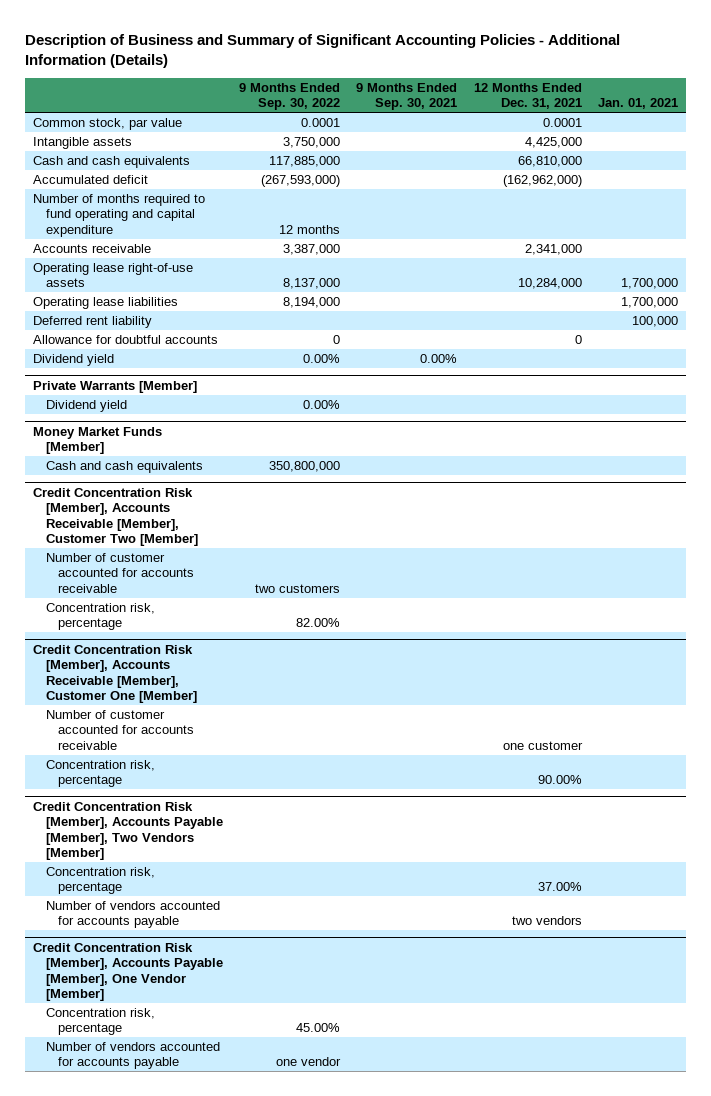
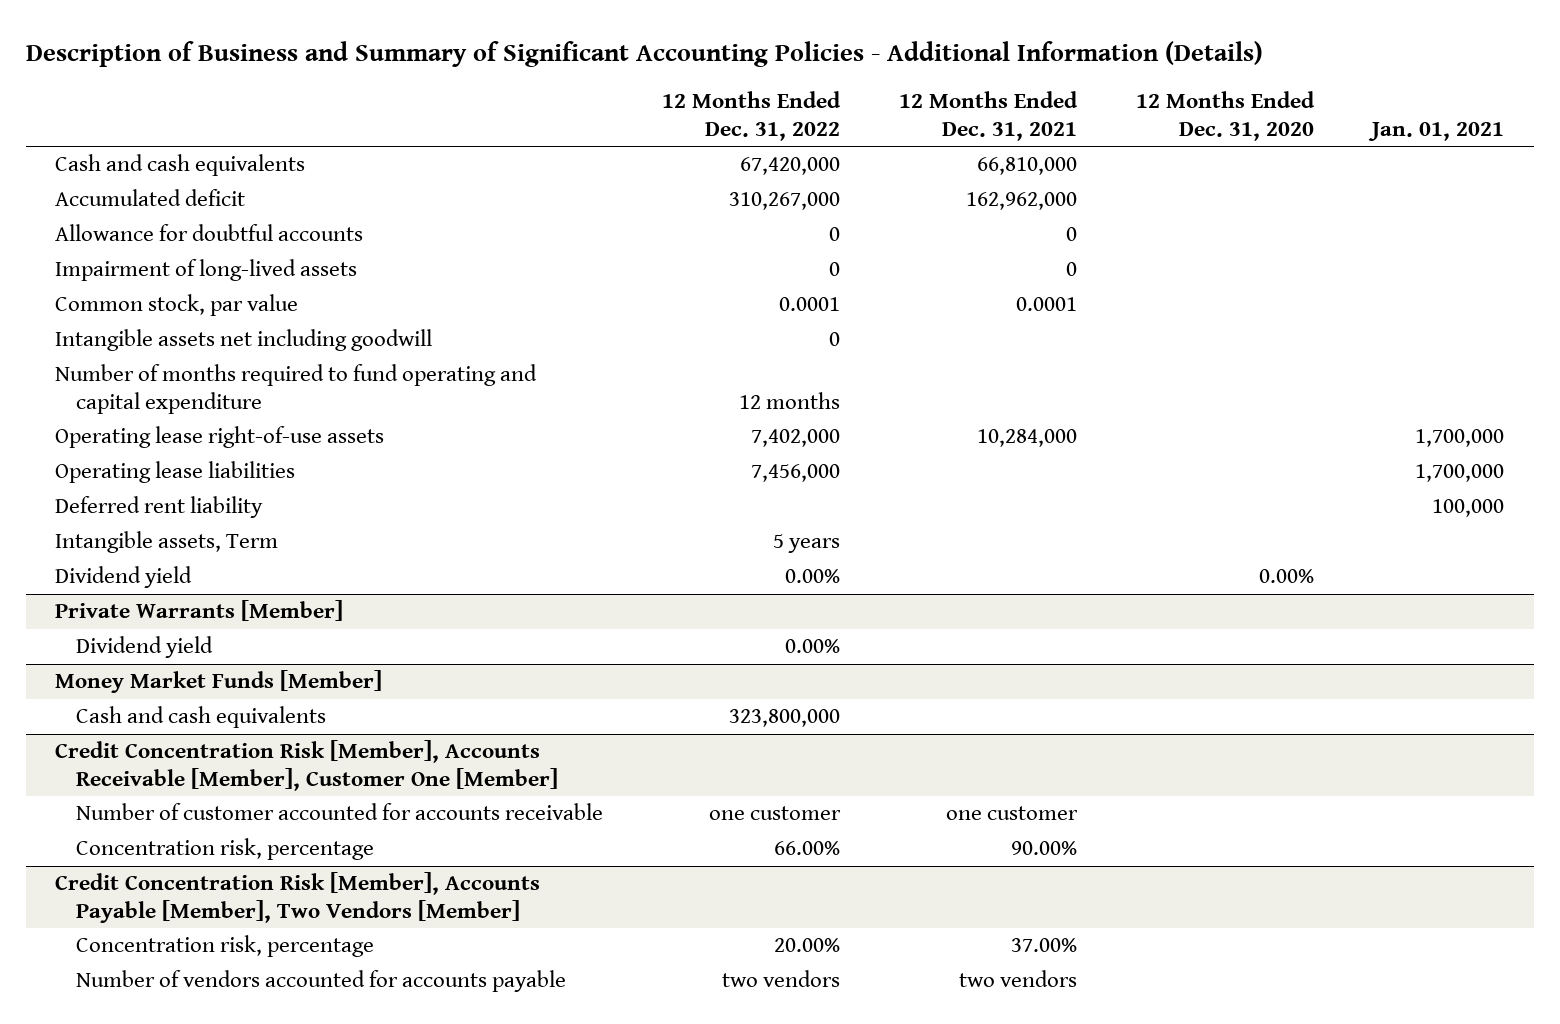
[239,82,341,111] 9 Months Ended Sep. 30, 2022 -> none
[356,82,458,111] 9 Months Ended Sep. 30, 2021 -> none
none -> [662,91,842,142] 12 Months Ended Dec. 31, 2022
none -> [1135,91,1315,142] 12 Months Ended Dec. 31, 2020
[32,136,132,149] Intangible assets -> none
[502,174,582,187] (162,962,000) -> [965,192,1077,211] 162,962,000
[32,334,218,344] Allowance for doubtful accounts -> [55,224,364,242] Allowance for doubtful accounts
none -> [55,259,358,282] Impairment of long-lived assets
[32,117,182,130] Common stock, par value -> [55,294,299,317] Common stock, par value
none -> [55,329,433,352] Intangible assets net including goodwill
[32,243,151,253] Accounts receivable -> none
none -> [55,531,279,554] Intangible assets, Term
[32,487,198,547] Credit Concentration Risk [Member], Accounts Receivable [Member], Customer Two [Member] -> none
[45,552,195,594] Number of customer accounted for accounts receivable -> none
[45,602,155,631] Concentration risk, percentage -> none
[32,942,223,1002] Credit Concentration Risk [Member], Accounts Payable [Member], One Vendor [Member] -> none
[45,1007,155,1036] Concentration risk, percentage -> none
[45,1041,220,1070] Number of vendors accounted for accounts payable -> none

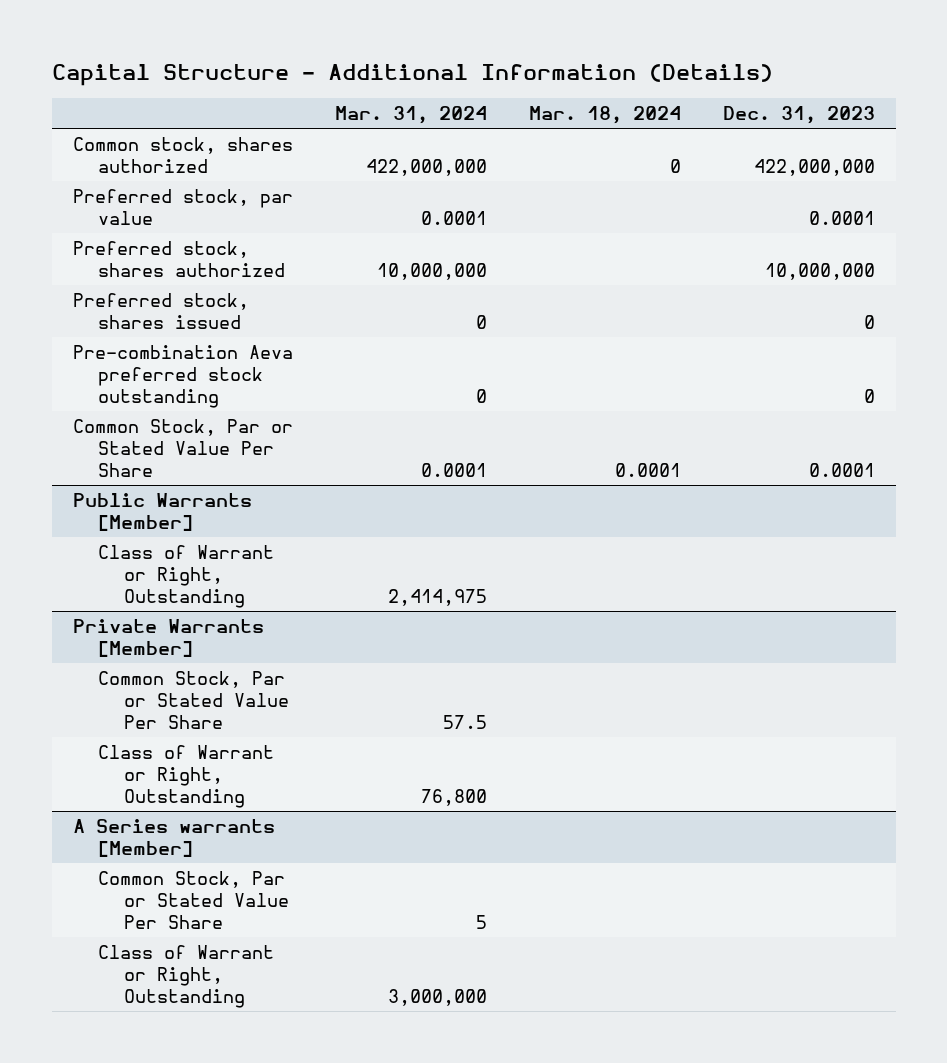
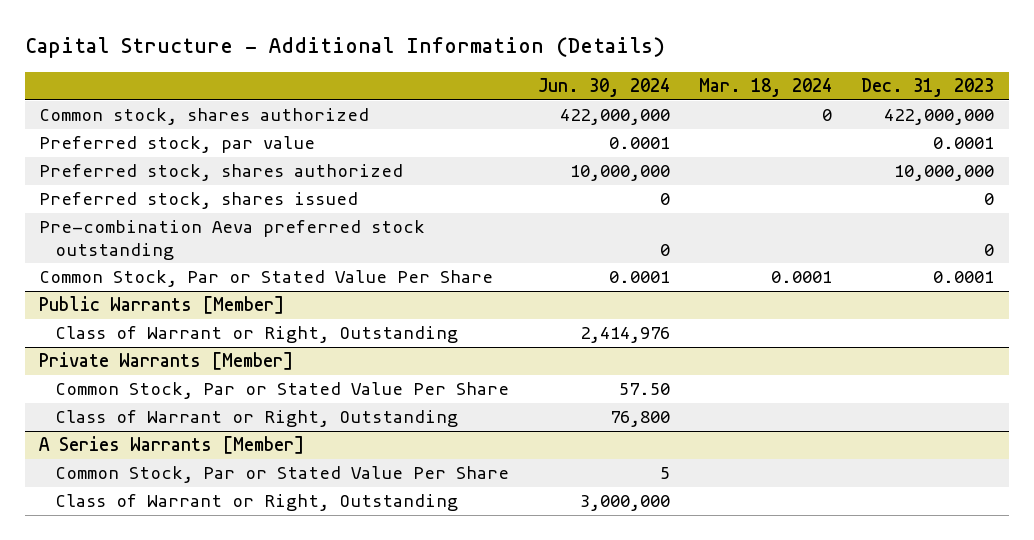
[334,105,487,124] Mar. 31, 2024 -> none
none -> [538,77,671,97] Jun. 30, 2024
[72,818,275,858] A Series warrants [Member] -> [39,436,305,455] A Series Warrants [Member]

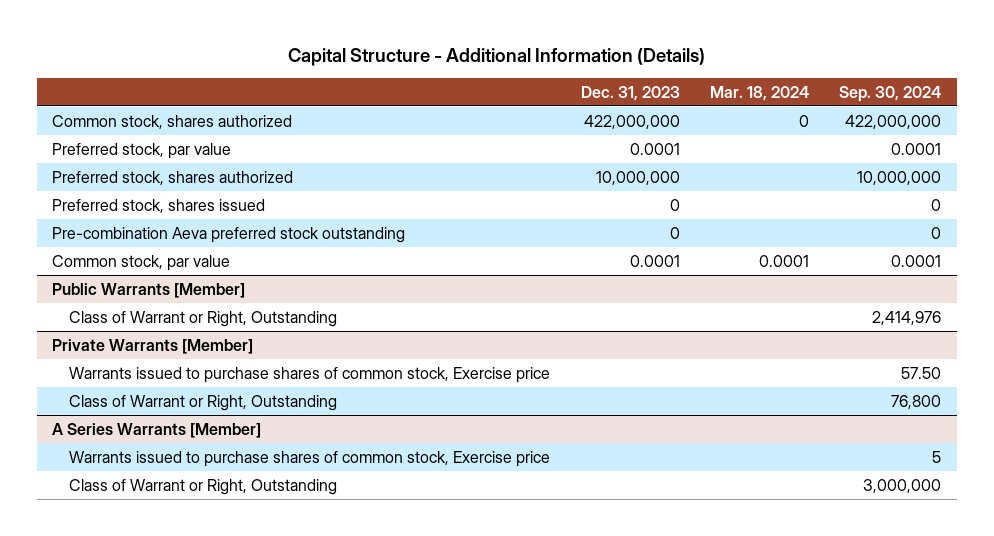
[538,77,671,97] Jun. 30, 2024 -> none
none -> [839,85,942,102] Sep. 30, 2024
[39,270,494,288] Common Stock, Par or Stated Value Per Share -> [52,254,231,271] Common stock, par value
[55,382,510,400] Common Stock, Par or Stated Value Per Share -> none
none -> [69,366,551,383] Warrants issued to purchase shares of common stock, Exercise price
[55,466,510,484] Common Stock, Par or Stated Value Per Share -> none
none -> [69,450,551,467] Warrants issued to purchase shares of common stock, Exercise price

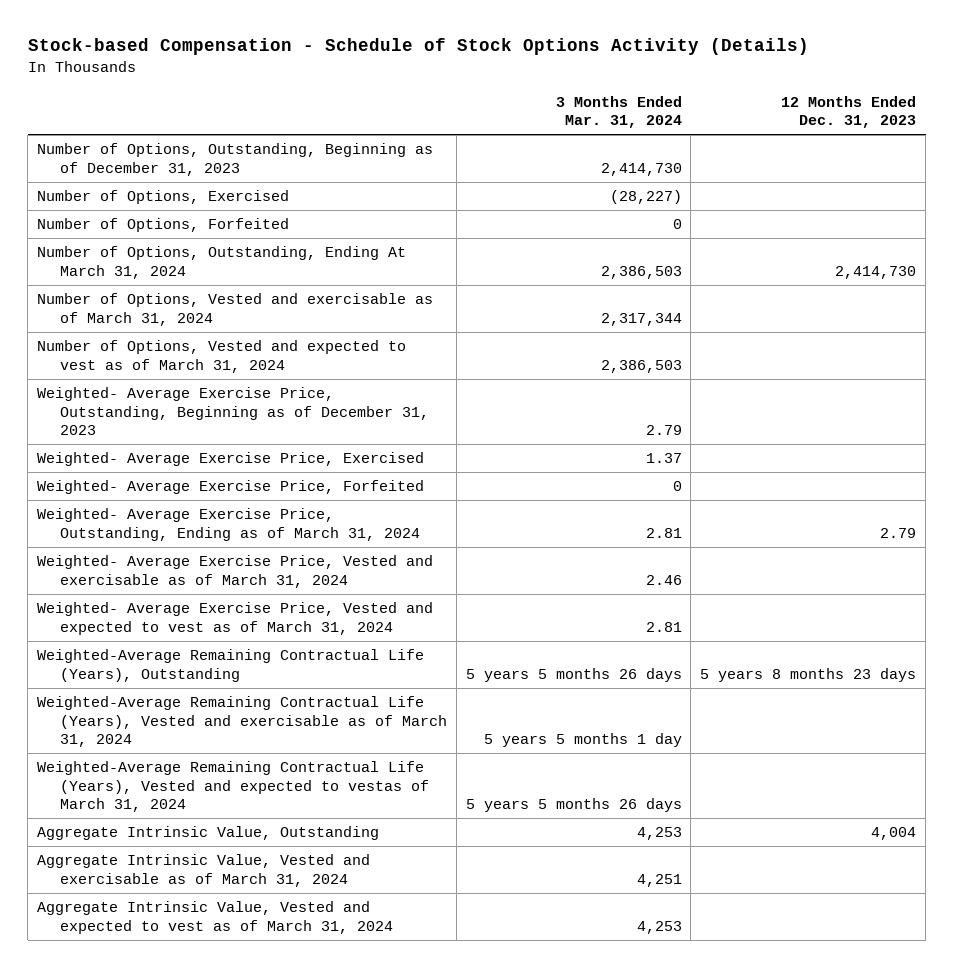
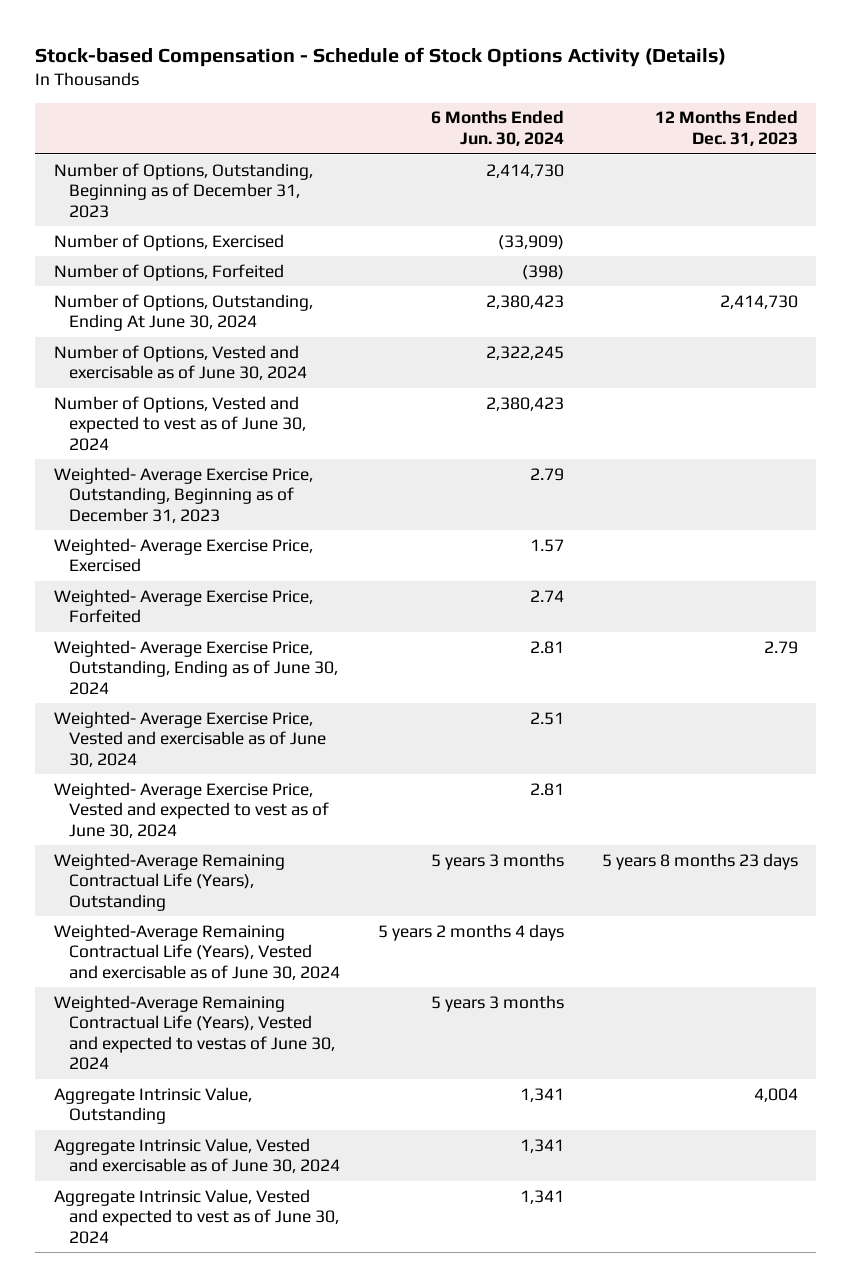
[555,95,682,129] 3 Months Ended Mar. 31, 2024 -> none
none -> [431,110,565,146] 6 Months Ended Jun. 30, 2024
[37,246,407,279] Number of Options, Outstanding, Ending At March 31, 2024 -> [53,293,313,332] Number of Options, Outstanding, Ending At June 30, 2024
[37,293,434,326] Number of Options, Vested and exercisable as of March 31, 2024 -> [53,344,308,381] Number of Options, Vested and exercisable as of June 30, 2024
[37,340,407,373] Number of Options, Vested and expected to vest as of March 31, 2024 -> [53,395,307,451] Number of Options, Vested and expected to vest as of June 30, 2024
[37,508,420,541] Weighted- Average Exercise Price, Outstanding, Ending as of March 31, 2024 -> [53,639,339,695] Weighted- Average Exercise Price, Outstanding, Ending as of June 30, 2024
[37,555,434,588] Weighted- Average Exercise Price, Vested and exercisable as of March 31, 2024 -> [53,710,327,767] Weighted- Average Exercise Price, Vested and exercisable as of June 30, 2024
[37,602,434,635] Weighted- Average Exercise Price, Vested and expected to vest as of March 31, 2024 -> [53,781,330,838] Weighted- Average Exercise Price, Vested and expected to vest as of June 30, 2024
[37,696,447,748] Weighted-Average Remaining Contractual Life (Years), Vested and exercisable as of March 31, 2024 -> [53,923,341,980] Weighted-Average Remaining Contractual Life (Years), Vested and exercisable as of June 30, 2024
[37,761,429,813] Weighted-Average Remaining Contractual Life (Years), Vested and expected to vestas of March 31, 2024 -> [53,994,336,1071] Weighted-Average Remaining Contractual Life (Years), Vested and expected to vestas of June 30, 2024
[37,854,371,887] Aggregate Intrinsic Value, Vested and exercisable as of March 31, 2024 -> [53,1137,341,1174] Aggregate Intrinsic Value, Vested and exercisable as of June 30, 2024
[37,901,393,934] Aggregate Intrinsic Value, Vested and expected to vest as of March 31, 2024 -> [53,1188,340,1244] Aggregate Intrinsic Value, Vested and expected to vest as of June 30, 2024

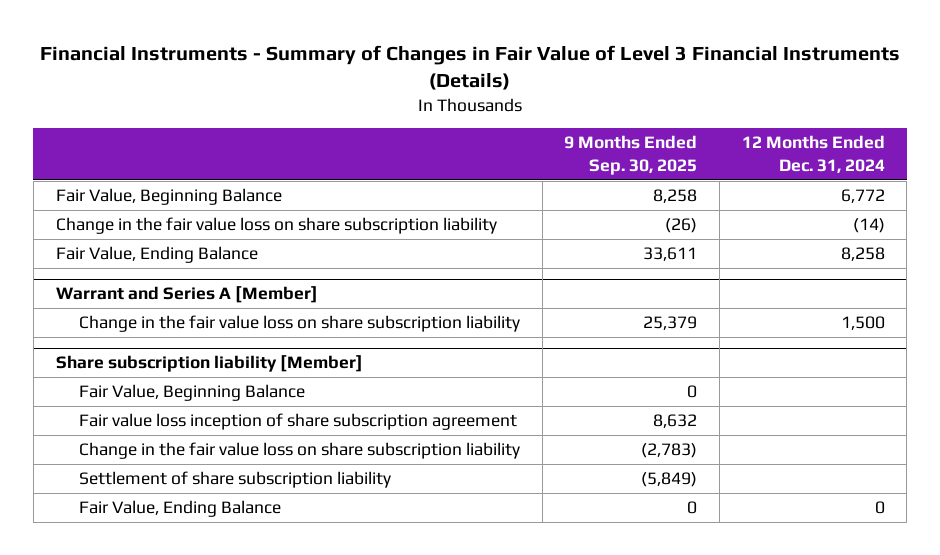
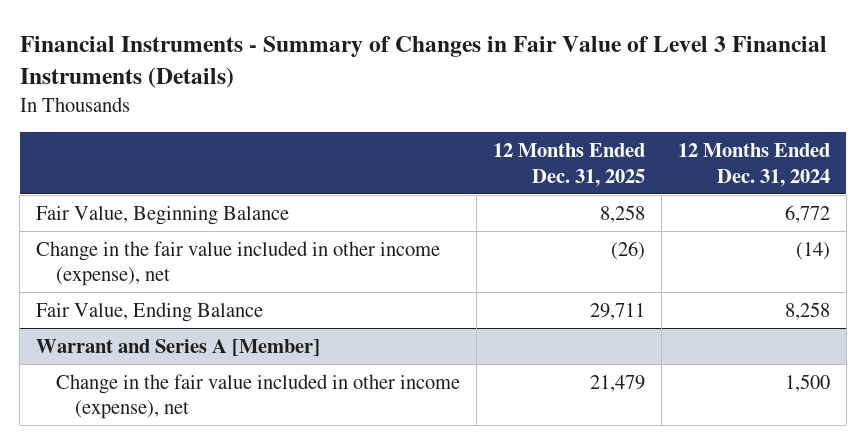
[564,135,698,175] 9 Months Ended Sep. 30, 2025 -> none
none -> [492,143,645,187] 12 Months Ended Dec. 31, 2025
[55,217,497,235] Change in the fair value loss on share subscription liability -> [36,240,441,287] Change in the fair value included in other income (expense), net
[55,355,363,373] Share subscription liability [Member] -> none
[79,384,306,402] Fair Value, Beginning Balance -> none
[79,413,518,431] Fair value loss inception of share subscription agreement -> none
[79,442,521,460] Change in the fair value loss on share subscription liability -> none
[79,471,392,489] Settlement of share subscription liability -> none
[79,500,282,518] Fair Value, Ending Balance -> none
[79,315,521,333] Change in the fair value loss on share subscription liability -> [55,373,460,420] Change in the fair value included in other income (expense), net

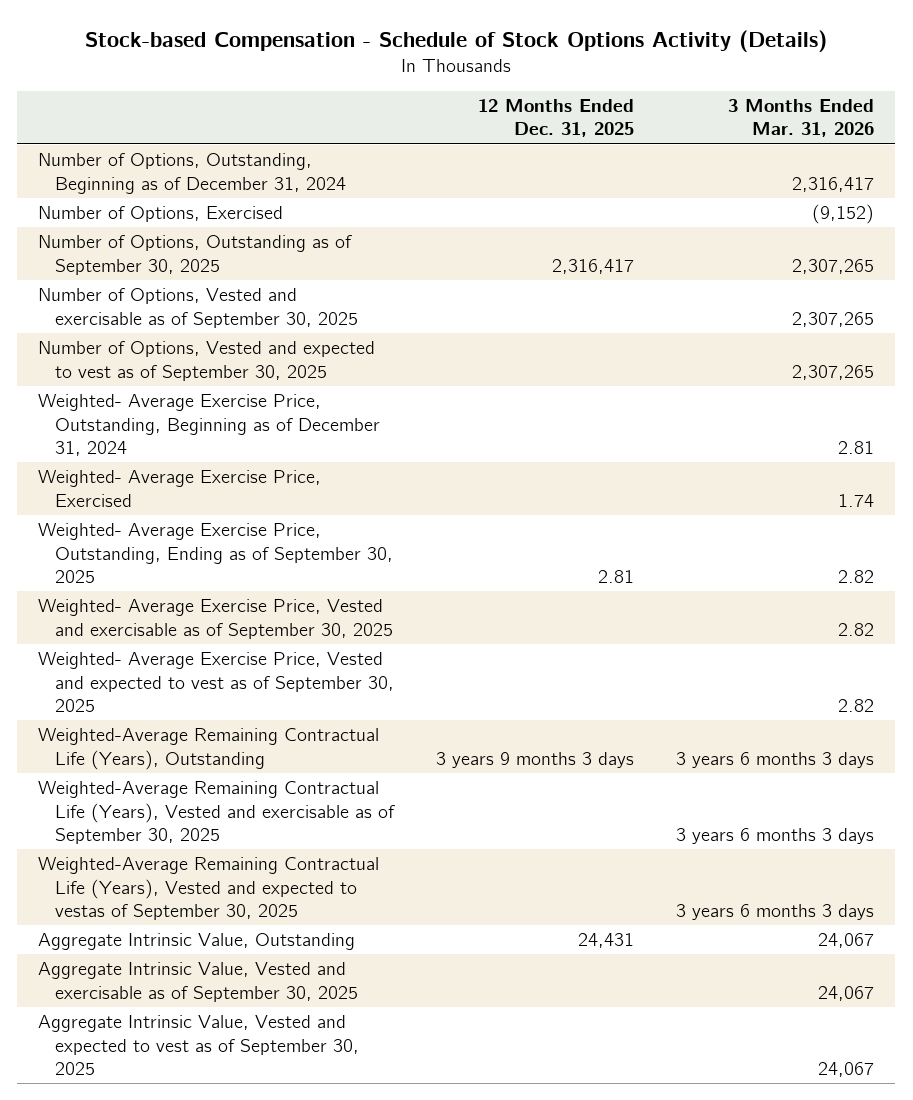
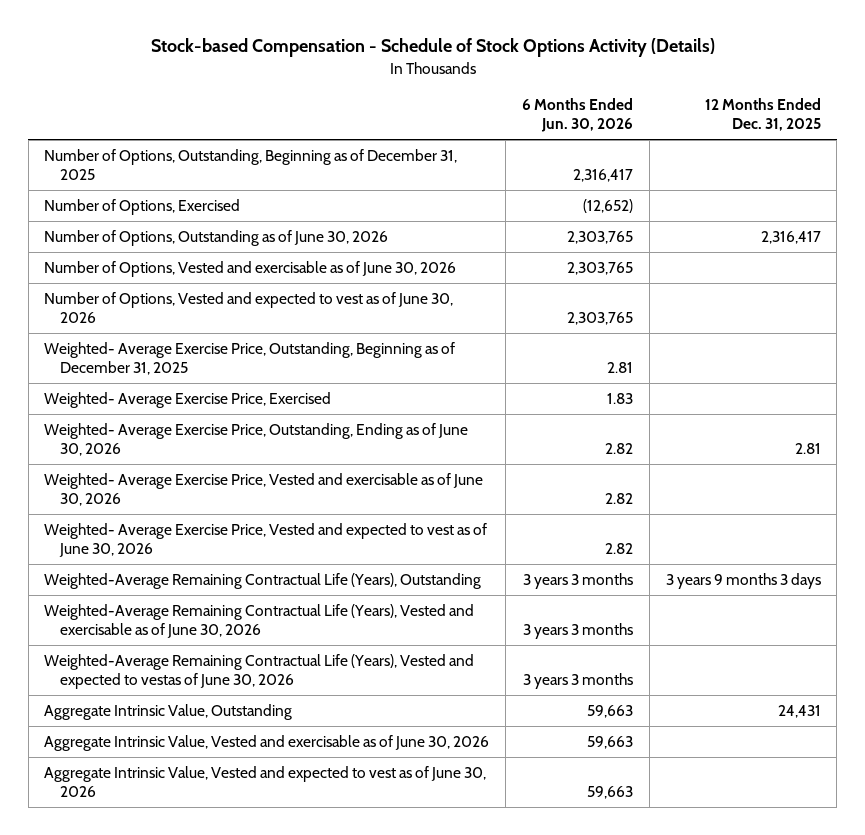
[728,99,875,138] 3 Months Ended Mar. 31, 2026 -> none
none -> [522,98,634,133] 6 Months Ended Jun. 30, 2026
[38,153,347,194] Number of Options, Outstanding, Beginning as of December 31, 2024 -> [44,149,458,180] Number of Options, Outstanding, Beginning as of December 31, 2025
[38,235,353,275] Number of Options, Outstanding as of September 30, 2025 -> [44,230,389,247] Number of Options, Outstanding as of June 30, 2026
[38,288,359,328] Number of Options, Vested and exercisable as of September 30, 2025 -> [44,261,457,278] Number of Options, Vested and exercisable as of June 30, 2026
[38,341,376,381] Number of Options, Vested and expected to vest as of September 30, 2025 -> [44,292,454,323] Number of Options, Vested and expected to vest as of June 30, 2026
[38,394,381,456] Weighted- Average Exercise Price, Outstanding, Beginning as of December 31, 2024 -> [44,342,456,375] Weighted- Average Exercise Price, Outstanding, Beginning as of December 31, 2025
[38,523,394,583] Weighted- Average Exercise Price, Outstanding, Ending as of September 30, 2025 -> [44,423,469,456] Weighted- Average Exercise Price, Outstanding, Ending as of June 30, 2026
[38,599,394,639] Weighted- Average Exercise Price, Vested and exercisable as of September 30, 2025 -> [44,473,484,506] Weighted- Average Exercise Price, Vested and exercisable as of June 30, 2026
[38,652,395,712] Weighted- Average Exercise Price, Vested and expected to vest as of September 30, 2025 -> [44,523,488,557] Weighted- Average Exercise Price, Vested and expected to vest as of June 30, 2026
[38,781,396,844] Weighted-Average Remaining Contractual Life (Years), Vested and exercisable as of September 30, 2025 -> [44,604,475,638] Weighted-Average Remaining Contractual Life (Years), Vested and exercisable as of June 30, 2026
[38,857,380,920] Weighted-Average Remaining Contractual Life (Years), Vested and expected to vestas of September 30, 2025 -> [44,654,475,689] Weighted-Average Remaining Contractual Life (Years), Vested and expected to vestas of June 30, 2026
[38,962,359,1002] Aggregate Intrinsic Value, Vested and exercisable as of September 30, 2025 -> [44,735,490,752] Aggregate Intrinsic Value, Vested and exercisable as of June 30, 2026
[38,1015,360,1075] Aggregate Intrinsic Value, Vested and expected to vest as of September 30, 2025 -> [44,766,487,797] Aggregate Intrinsic Value, Vested and expected to vest as of June 30, 2026

